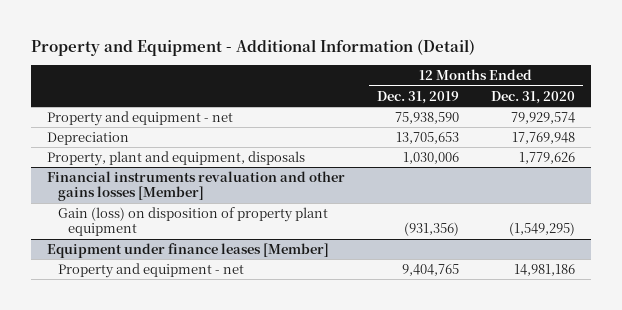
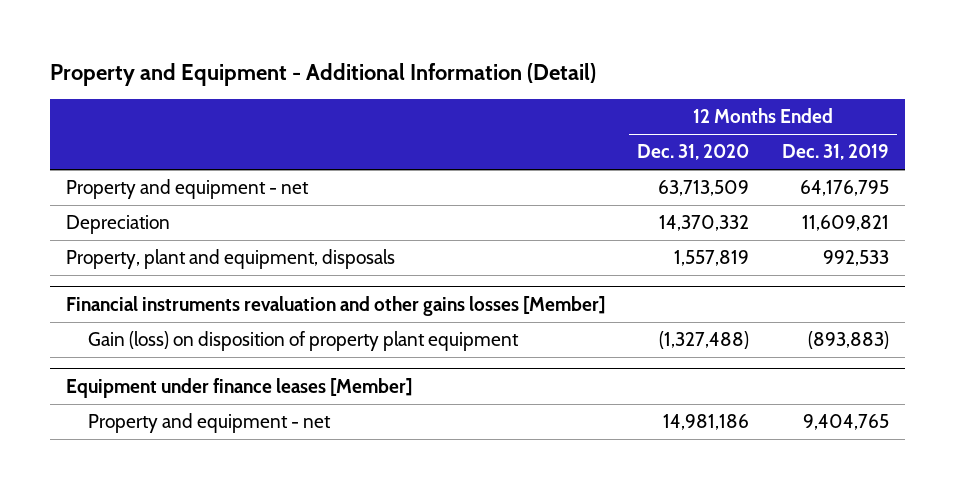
[395,112,460,125] 75,938,590 -> [799,180,889,197] 64,176,795
[511,112,576,125] 79,929,574 -> [658,180,750,197] 63,713,509
[396,132,460,145] 13,705,653 -> [801,215,889,232] 11,609,821
[512,132,576,145] 17,769,948 -> [659,215,750,232] 14,370,332
[403,152,460,165] 1,030,006 -> [822,250,889,267] 992,533
[519,152,576,165] 1,779,626 -> [674,250,750,267] 1,557,819
[404,222,460,237] (931,356) -> [807,331,889,350] (893,883)
[509,222,576,237] (1,549,295) -> [659,331,750,350] (1,327,488)

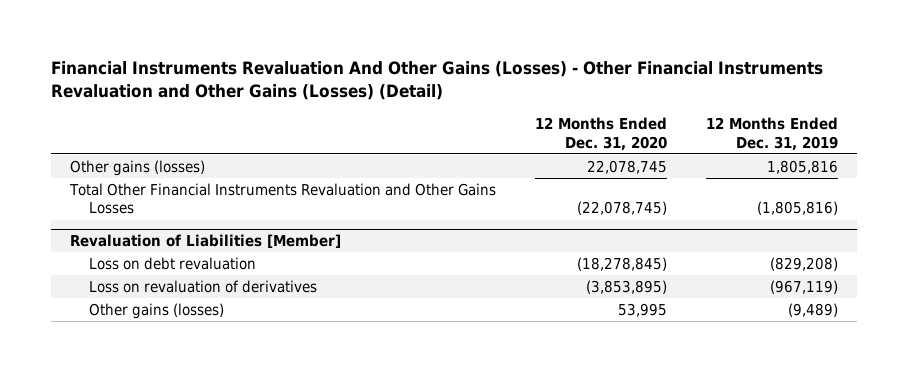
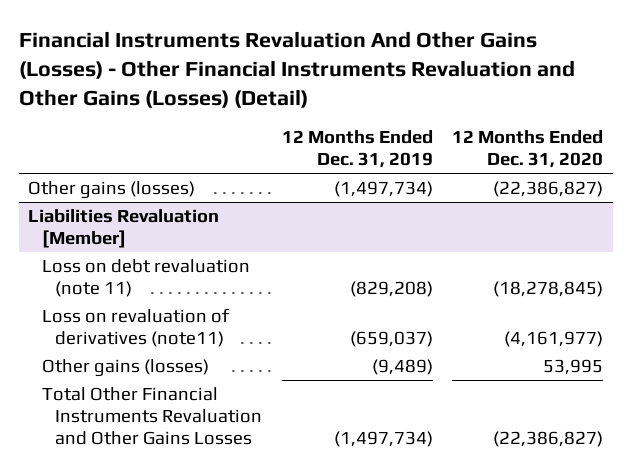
[69,183,497,215] Total Other Financial Instruments Revaluation and Other Gains Losses -> none
[587,160,668,175] 22,078,745 -> [493,180,604,197] (22,386,827)
[766,160,838,175] 1,805,816 -> [333,180,433,197] (1,497,734)
[70,234,342,249] Revaluation of Liabilities [Member] -> [28,208,220,248] Liabilities Revaluation [Member]
[88,257,256,271] Loss on debt revaluation -> [41,258,250,297] Loss on debt revaluation (note 11)
[88,280,317,294] Loss on revaluation of derivatives -> [41,307,230,347] Loss on revaluation of derivatives (note11)
[586,280,668,295] (3,853,895) -> [504,330,604,347] (4,161,977)
[769,280,838,295] (967,119) -> [349,330,433,347] (659,037)
none -> [41,386,262,445] Total Other Financial Instruments Revaluation and Other Gains Losses

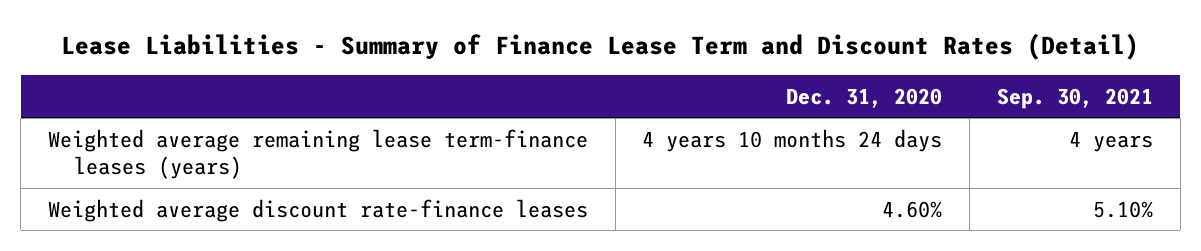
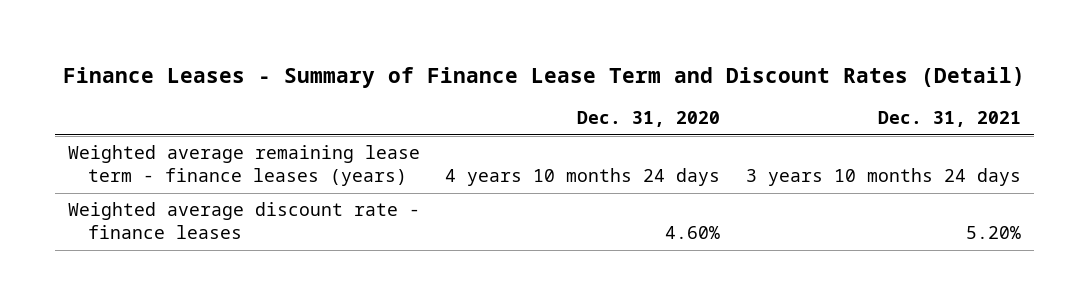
[61,32,1140,60] Lease Liabilities - Summary of Finance Lease Term and Discount Rates (Detail) -> [63,66,1026,88] Finance Leases - Summary of Finance Lease Term and Discount Rates (Detail)
[996,87,1153,109] Sep. 30, 2021 -> none
none -> [877,111,1021,128] Dec. 31, 2021
[47,128,588,180] Weighted average remaining lease term-finance leases (years) -> [67,145,420,187] Weighted average remaining lease term - finance leases (years)
[47,198,588,222] Weighted average discount rate-finance leases -> [67,202,420,240] Weighted average discount rate - finance leases

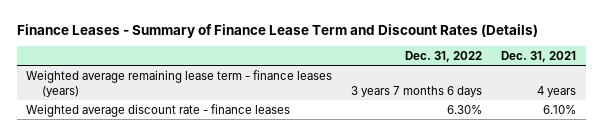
[63,66,1026,88] Finance Leases - Summary of Finance Lease Term and Discount Rates (Detail) -> [16,23,538,38] Finance Leases - Summary of Finance Lease Term and Discount Rates (Details)
[577,111,721,128] Dec. 31, 2020 -> none
none -> [405,50,483,62] Dec. 31, 2022
[745,168,1021,187] 3 years 10 months 24 days -> [537,85,577,97] 4 years
[965,226,1021,240] 5.20% -> [543,104,577,114] 6.10%

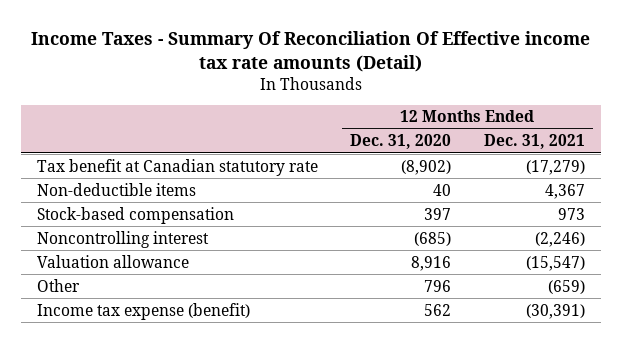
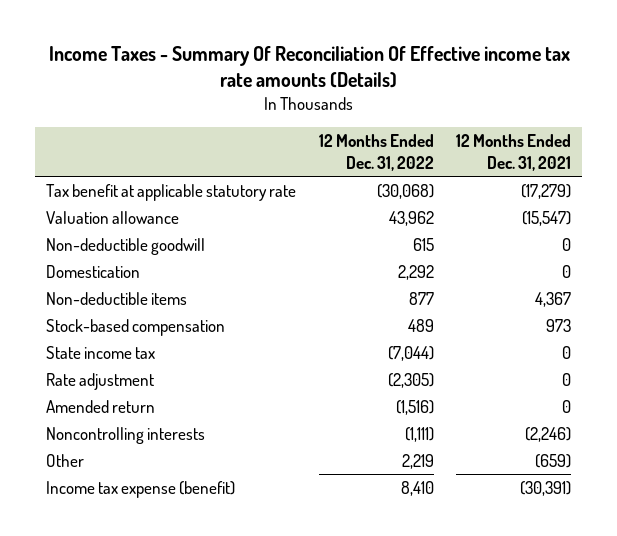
[30,31,590,72] Income Taxes - Summary Of Reconciliation Of Effective income tax rate amounts (Detail) -> [48,46,570,89] Income Taxes - Summary Of Reconciliation Of Effective income tax rate amounts (Details)
[350,134,452,150] Dec. 31, 2020 -> none
none -> [318,134,434,171] 12 Months Ended Dec. 31, 2022
[37,158,319,176] Tax benefit at Canadian statutory rate -> [46,183,297,201] Tax benefit at applicable statutory rate
[37,254,190,268] Valuation allowance -> [46,210,180,224] Valuation allowance
none -> [46,237,206,255] Non-deductible goodwill
none -> [46,264,141,278] Domestication
none -> [46,345,156,359] State income tax
none -> [46,372,155,390] Rate adjustment
none -> [46,399,156,413] Amended return
[37,230,210,248] Noncontrolling interest -> [46,426,206,444] Noncontrolling interests

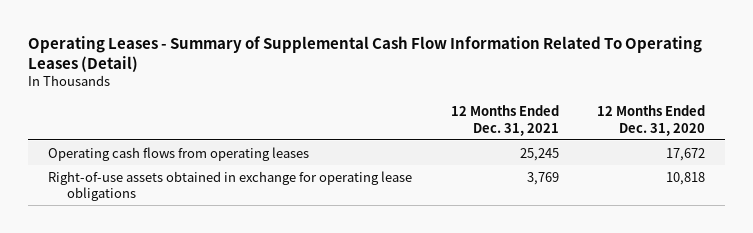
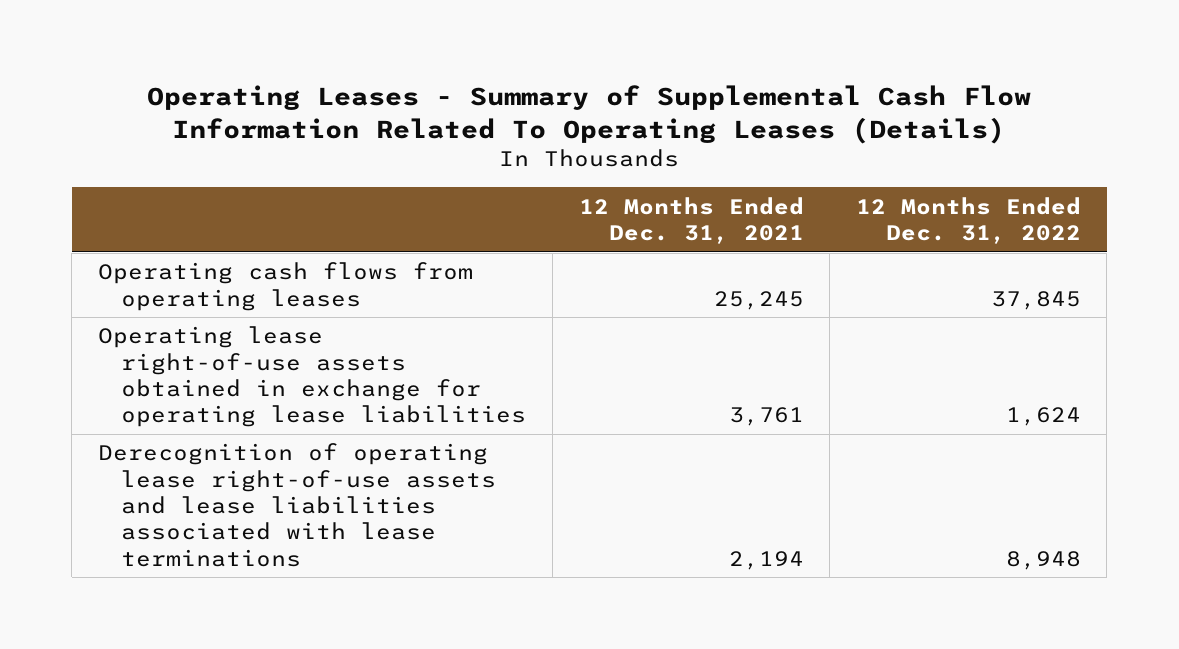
[28,35,703,72] Operating Leases - Summary of Supplemental Cash Flow Information Related To Operating Leases (Detail) -> [147,84,1032,144] Operating Leases - Summary of Supplemental Cash Flow Information Related To Operating Leases (Details)
[597,105,706,136] 12 Months Ended Dec. 31, 2020 -> none
none -> [855,196,1081,245] 12 Months Ended Dec. 31, 2022
[47,170,412,202] Right-of-use assets obtained in exchange for operating lease obligations -> [97,326,527,428] Operating lease right-of-use assets obtained in exchange for operating lease liabilities
[526,171,559,185] 3,769 -> [728,407,804,427] 3,761
none -> [97,443,497,567] Derecognition of operating lease right-of-use assets and lease liabilities associated with lease terminations

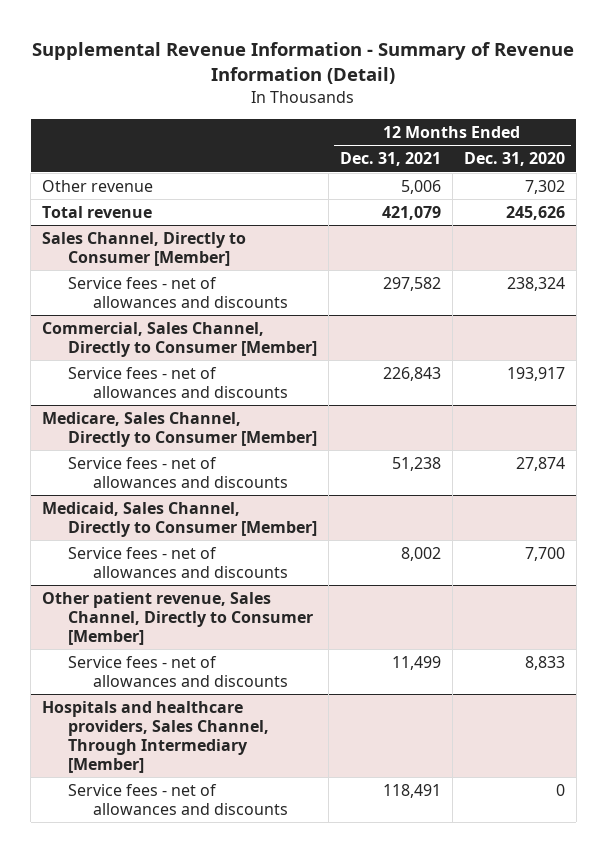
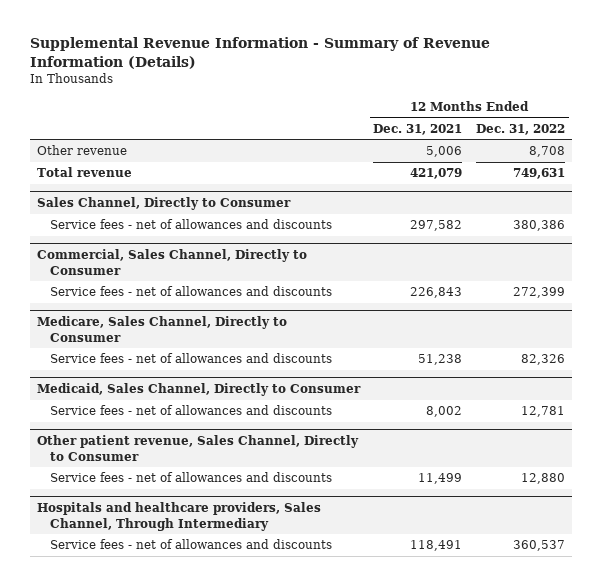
[32,41,575,84] Supplemental Revenue Information - Summary of Revenue Information (Detail) -> [29,37,490,70] Supplemental Revenue Information - Summary of Revenue Information (Details)
[463,152,565,167] Dec. 31, 2020 -> none
none -> [476,123,566,135] Dec. 31, 2022
[42,232,247,266] Sales Channel, Directly to Consumer [Member] -> [36,197,291,211] Sales Channel, Directly to Consumer
[42,322,317,357] Commercial, Sales Channel, Directly to Consumer [Member] -> [36,249,307,275] Commercial, Sales Channel, Directly to Consumer
[42,412,317,447] Medicare, Sales Channel, Directly to Consumer [Member] -> [36,316,287,342] Medicare, Sales Channel, Directly to Consumer
[42,502,317,537] Medicaid, Sales Channel, Directly to Consumer [Member] -> [36,383,361,397] Medicaid, Sales Channel, Directly to Consumer
[42,592,313,645] Other patient revenue, Sales Channel, Directly to Consumer [Member] -> [36,435,359,461] Other patient revenue, Sales Channel, Directly to Consumer
[42,701,269,773] Hospitals and healthcare providers, Sales Channel, Through Intermediary [Member] -> [36,502,321,531] Hospitals and healthcare providers, Sales Channel, Through Intermediary

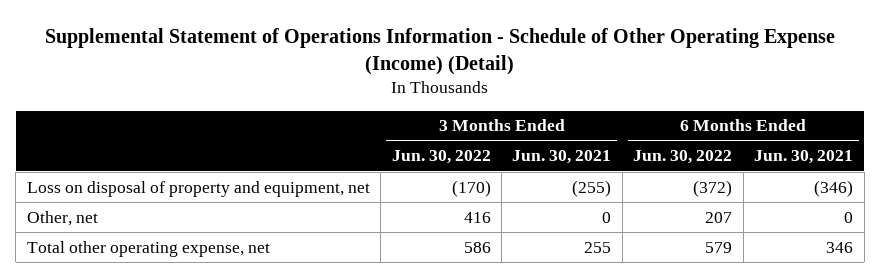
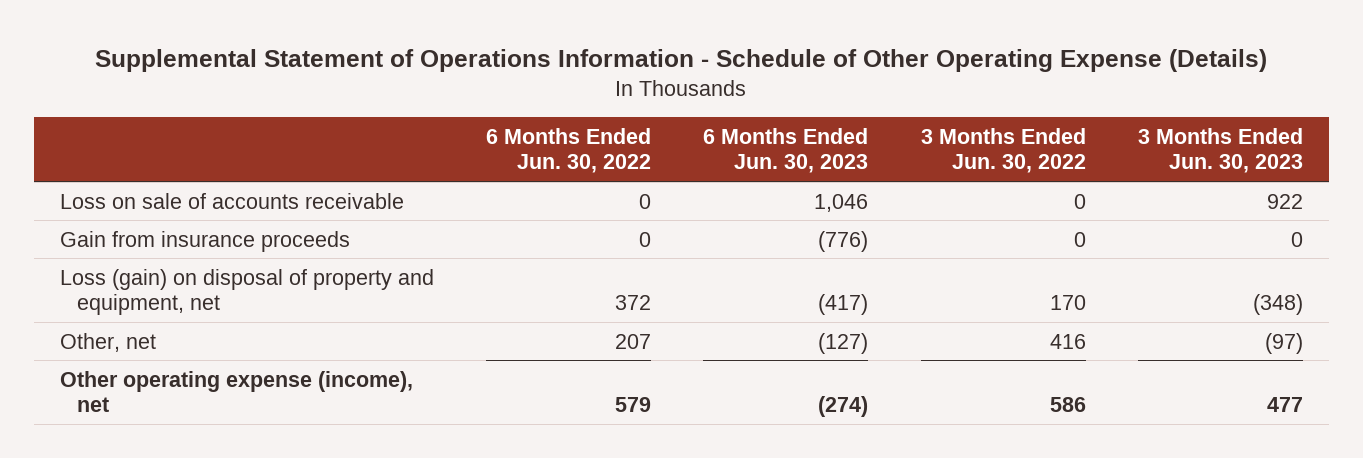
[44,27,835,75] Supplemental Statement of Operations Information - Schedule of Other Operating Expense (Income) (Detail) -> [95,48,1268,72] Supplemental Statement of Operations Information - Schedule of Other Operating Expense (Details)
[512,150,612,165] Jun. 30, 2021 -> none
[754,150,854,165] Jun. 30, 2021 -> none
none -> [703,127,869,174] 6 Months Ended Jun. 30, 2023
none -> [1137,127,1303,174] 3 Months Ended Jun. 30, 2023
none -> [59,192,404,209] Loss on sale of accounts receivable
none -> [59,230,350,252] Gain from insurance proceeds
[26,180,370,197] Loss on disposal of property and equipment, net -> [59,268,434,315] Loss (gain) on disposal of property and equipment, net
[451,179,491,197] (170) -> [1049,294,1086,310] 170
[693,179,733,197] (372) -> [615,294,652,310] 372
[26,240,270,257] Total other operating expense, net -> [59,370,413,412] Other operating expense (income), net

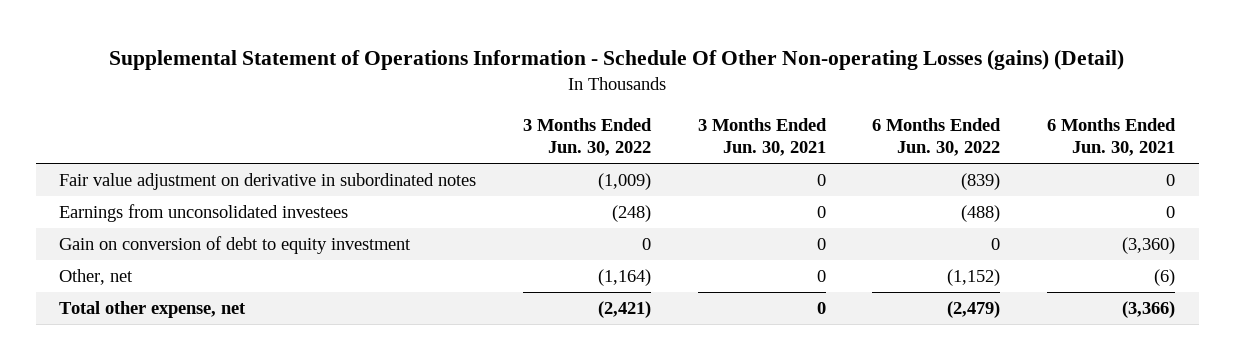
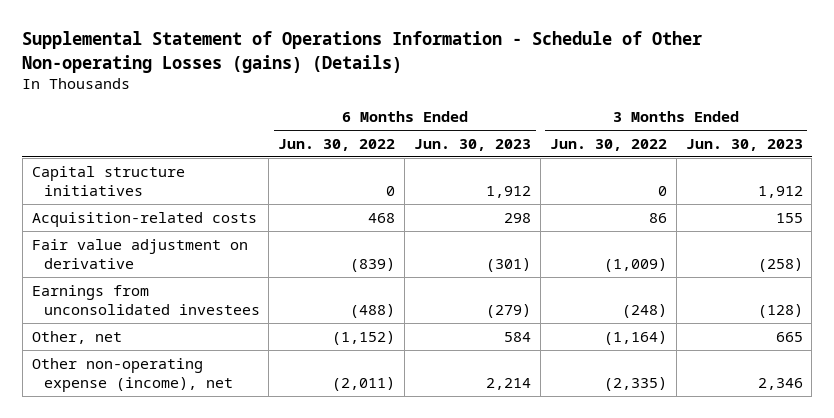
[109,49,1125,70] Supplemental Statement of Operations Information - Schedule Of Other Non-operating Losses (gains) (Detail) -> [22,31,703,73] Supplemental Statement of Operations Information - Schedule of Other Non-operating Losses (gains) (Details)
[697,117,827,157] 3 Months Ended Jun. 30, 2021 -> none
[1047,117,1177,157] 6 Months Ended Jun. 30, 2021 -> none
none -> [414,138,532,151] Jun. 30, 2023
none -> [685,138,803,151] Jun. 30, 2023
none -> [31,165,185,196] Capital structure initiatives
none -> [31,211,257,227] Acquisition-related costs
[59,173,477,191] Fair value adjustment on derivative in subordinated notes -> [31,238,248,269] Fair value adjustment on derivative
[59,236,412,255] Gain on conversion of debt to equity investment -> none
[59,301,247,319] Total other expense, net -> [31,357,233,392] Other non-operating expense (income), net
[597,301,651,319] (2,421) -> [603,376,667,391] (2,335)
[947,301,1001,319] (2,479) -> [332,376,396,391] (2,011)

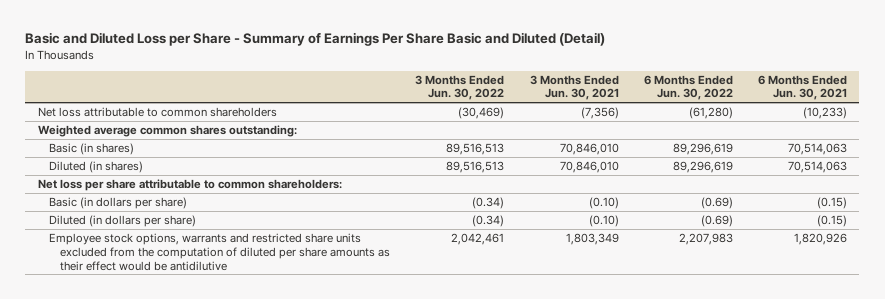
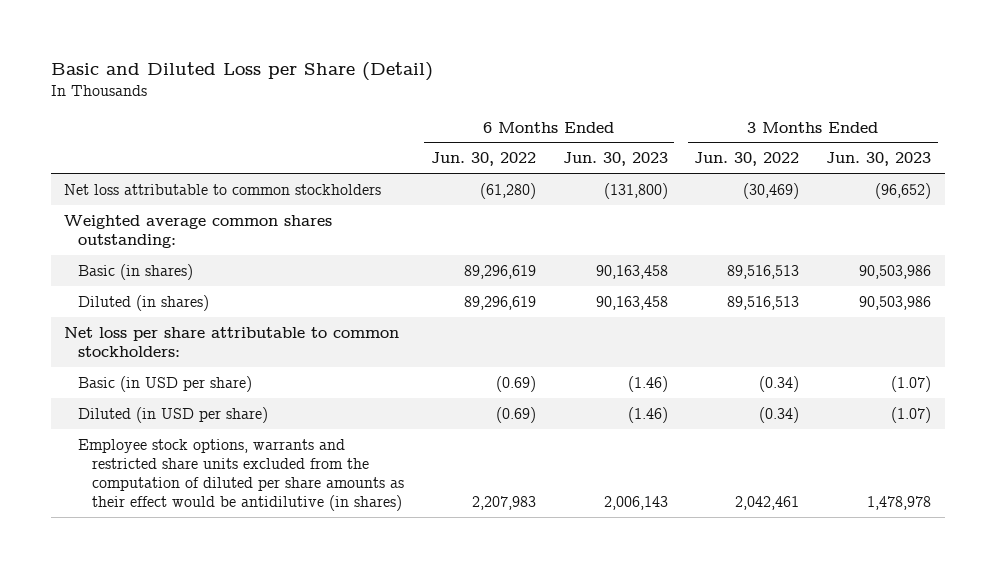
[25,32,606,47] Basic and Diluted Loss per Share - Summary of Earnings Per Share Basic and Diluted (Detail) -> [50,62,433,82] Basic and Diluted Loss per Share (Detail)
[529,74,619,101] 3 Months Ended Jun. 30, 2021 -> none
[757,74,847,101] 6 Months Ended Jun. 30, 2021 -> none
none -> [562,152,668,167] Jun. 30, 2023
none -> [826,152,932,167] Jun. 30, 2023
[37,107,277,118] Net loss attributable to common shareholders -> [64,183,382,195] Net loss attributable to common stockholders
[37,179,342,192] Net loss per share attributable to common shareholders: -> [64,326,400,357] Net loss per share attributable to common stockholders:
[49,197,188,210] Basic (in dollars per share) -> [77,375,252,392] Basic (in USD per share)
[49,215,197,228] Diluted (in dollars per share) -> [77,406,268,423] Diluted (in USD per share)
[49,233,391,271] Employee stock options, warrants and restricted share units excluded from the computation of diluted per share amounts as their effect would be antidilutive -> [77,438,404,511] Employee stock options, warrants and restricted share units excluded from the computation of diluted per share amounts as their effect would be antidilutive (in shares)

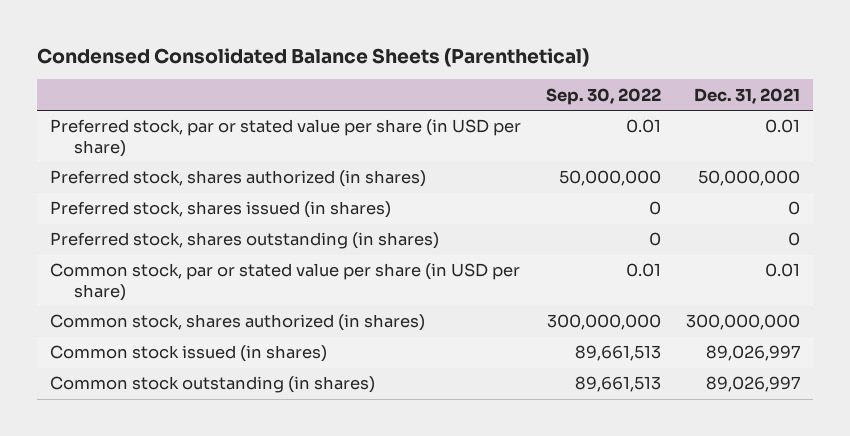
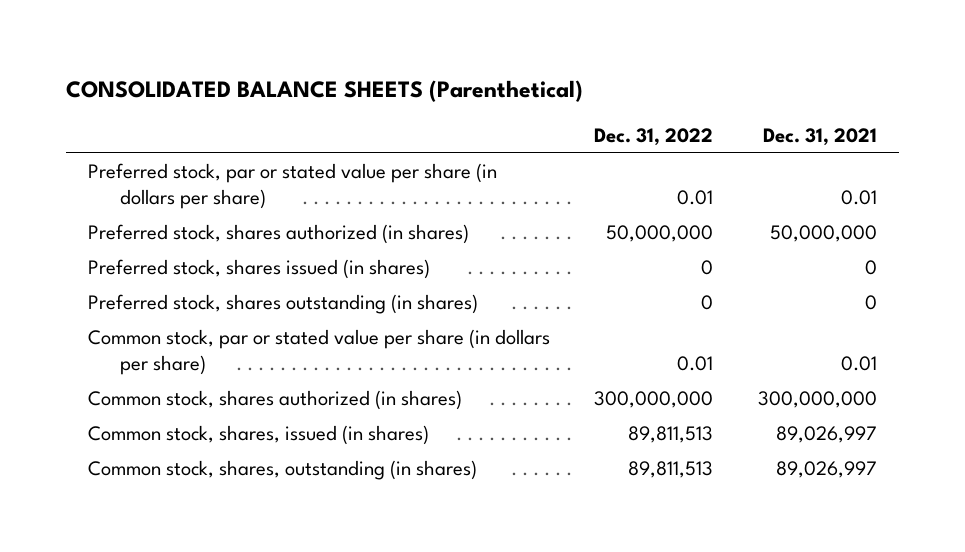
[37,47,590,67] Condensed Consolidated Balance Sheets (Parenthetical) -> [65,80,583,103] CONSOLIDATED BALANCE SHEETS (Parenthetical)
[546,87,662,105] Sep. 30, 2022 -> none
none -> [594,127,714,146] Dec. 31, 2022
[49,119,521,157] Preferred stock, par or stated value per share (in USD per share) -> [87,163,497,210] Preferred stock, par or stated value per share (in dollars per share)
[49,263,520,301] Common stock, par or stated value per share (in USD per share) -> [87,329,550,376] Common stock, par or stated value per share (in dollars per share)
[49,345,327,363] Common stock issued (in shares) -> [87,425,429,446] Common stock, shares, issued (in shares)
[49,376,375,394] Common stock outstanding (in shares) -> [87,460,477,481] Common stock, shares, outstanding (in shares)

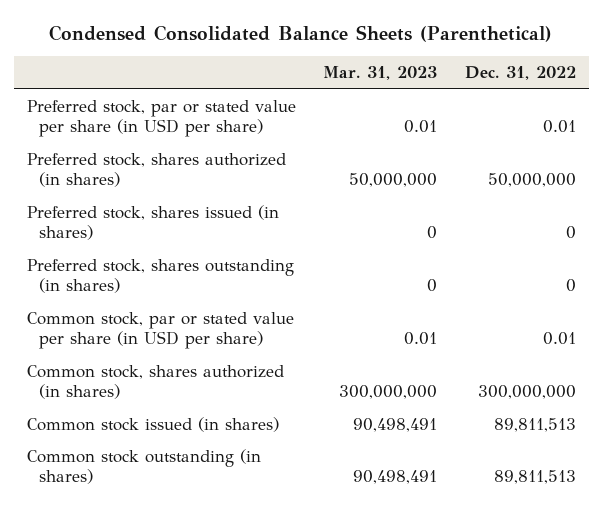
[65,80,583,103] CONSOLIDATED BALANCE SHEETS (Parenthetical) -> [49,24,553,42] Condensed Consolidated Balance Sheets (Parenthetical)
[762,127,877,146] Dec. 31, 2021 -> none
none -> [323,66,438,81] Mar. 31, 2023
[87,163,497,210] Preferred stock, par or stated value per share (in dollars per share) -> [27,99,297,138] Preferred stock, par or stated value per share (in USD per share)
[87,329,550,376] Common stock, par or stated value per share (in dollars per share) -> [27,311,295,350] Common stock, par or stated value per share (in USD per share)
[87,425,429,446] Common stock, shares, issued (in shares) -> [27,416,280,432] Common stock issued (in shares)
[87,460,477,481] Common stock, shares, outstanding (in shares) -> [27,448,262,485] Common stock outstanding (in shares)

